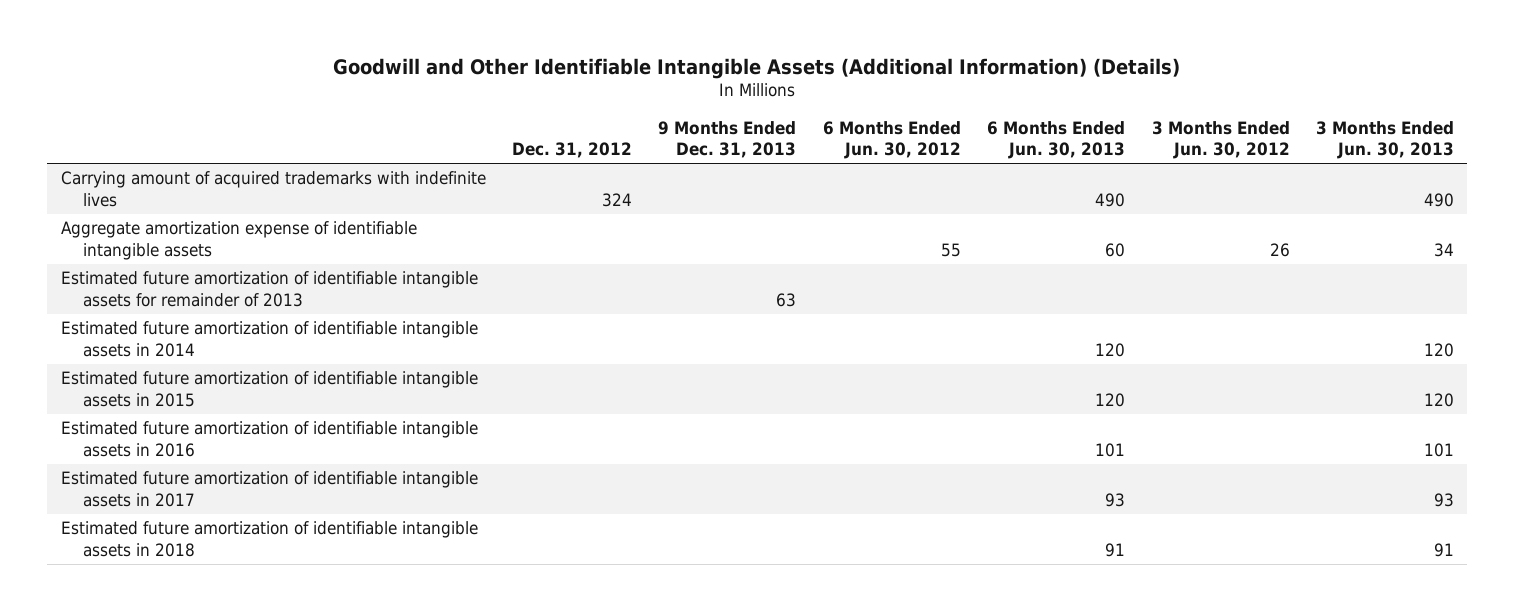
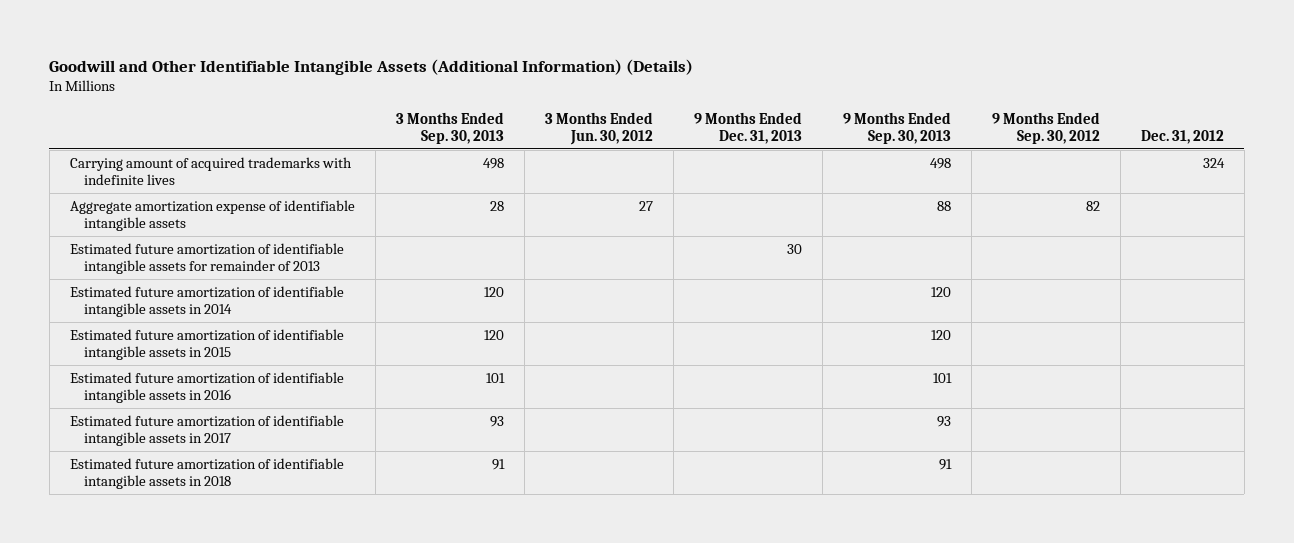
[822,120,961,160] 6 Months Ended Jun. 30, 2012 -> none
[987,120,1126,160] 6 Months Ended Jun. 30, 2013 -> none
[1316,120,1455,160] 3 Months Ended Jun. 30, 2013 -> none
none -> [395,111,504,144] 3 Months Ended Sep. 30, 2013
none -> [842,111,951,144] 9 Months Ended Sep. 30, 2013
none -> [991,111,1100,144] 9 Months Ended Sep. 30, 2012
[1269,243,1290,258] 26 -> [638,201,653,212] 27
[776,293,797,308] 63 -> [786,244,802,255] 30

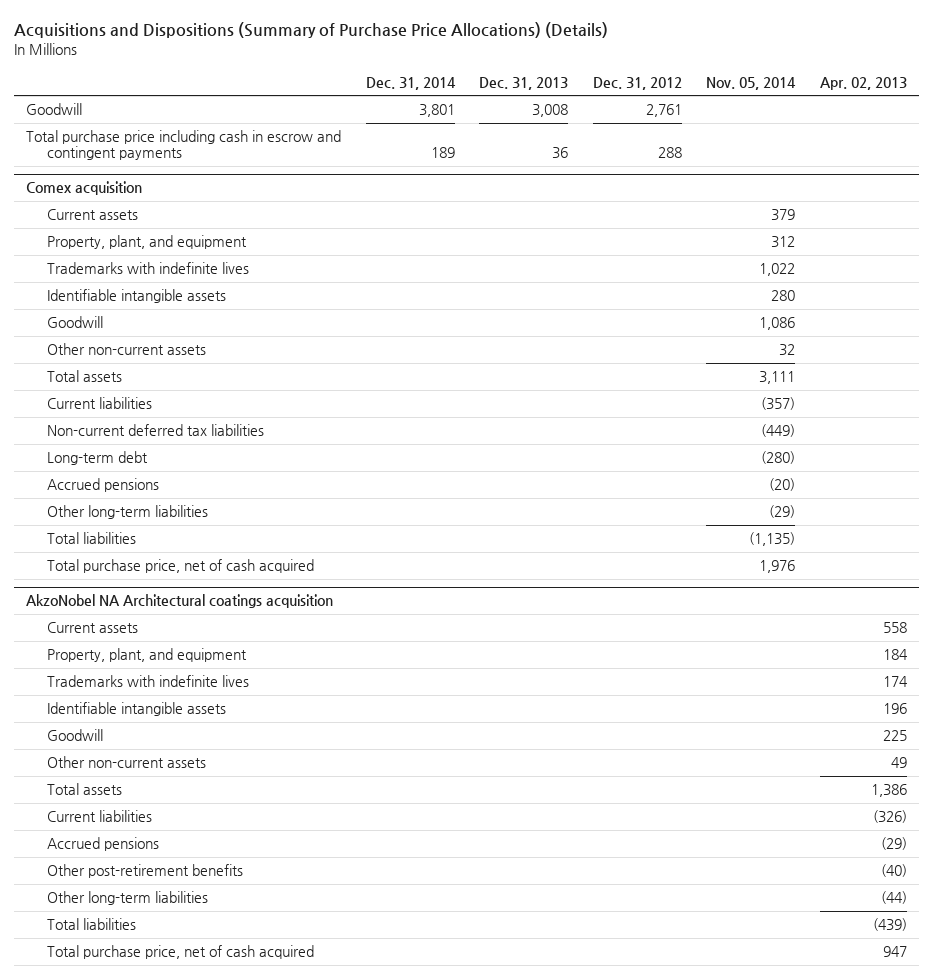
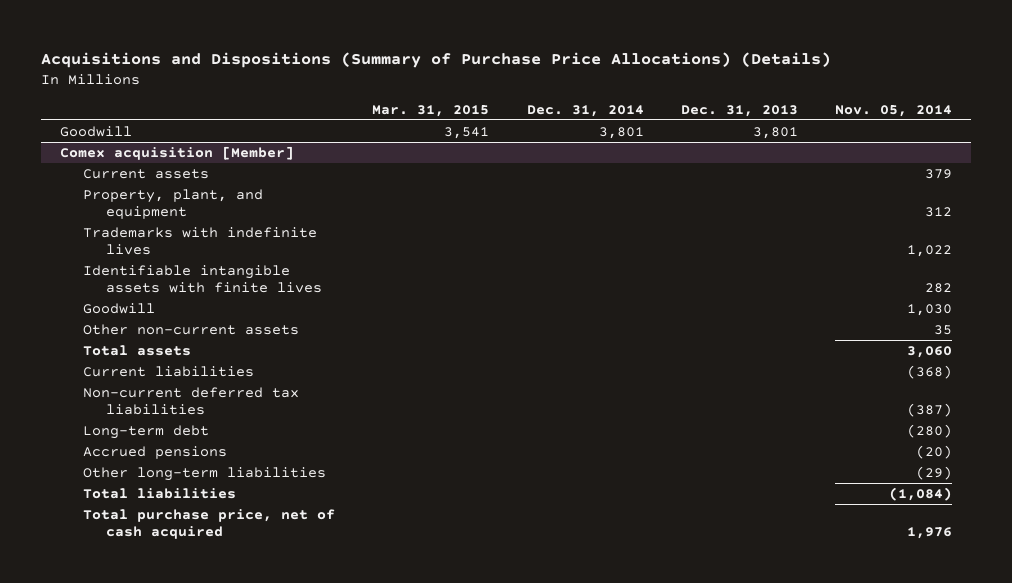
[592,76,682,90] Dec. 31, 2012 -> none
[820,76,908,90] Apr. 02, 2013 -> none
none -> [372,104,490,117] Mar. 31, 2015
[25,130,341,161] Total purchase price including cash in escrow and contingent payments -> none
[532,104,569,118] 3,008 -> [752,126,798,139] 3,801
[25,181,142,196] Comex acquisition -> [59,145,294,160] Comex acquisition [Member]
[46,289,226,304] Identifiable intangible assets -> [82,264,322,294] Identifiable intangible assets with finite lives
[771,290,796,302] 280 -> [925,283,953,294] 282
[759,317,796,331] 1,086 -> [907,303,953,316] 1,030
[779,344,796,357] 32 -> [934,324,953,335] 35
[759,371,796,385] 3,111 -> [907,345,953,358] 3,060
[761,397,796,411] (357) -> [907,364,953,379] (368)
[761,424,796,438] (449) -> [907,403,953,418] (387)
[749,532,796,547] (1,135) -> [889,486,953,501] (1,084)
[25,594,333,609] AkzoNobel NA Architectural coatings acquisition -> none
[46,622,138,634] Current assets -> none
[46,648,247,663] Property, plant, and equipment -> none
[46,675,249,688] Trademarks with indefinite lives -> none
[46,702,226,717] Identifiable intangible assets -> none
[46,729,103,742] Goodwill -> none
[46,756,206,769] Other non-current assets -> none
[46,783,122,796] Total assets -> none
[46,810,152,823] Current liabilities -> none
[46,837,159,852] Accrued pensions -> none
[46,864,243,879] Other post-retirement benefits -> none
[46,891,208,906] Other long-term liabilities -> none
[46,918,136,931] Total liabilities -> none
[46,945,314,960] Total purchase price, net of cash acquired -> none

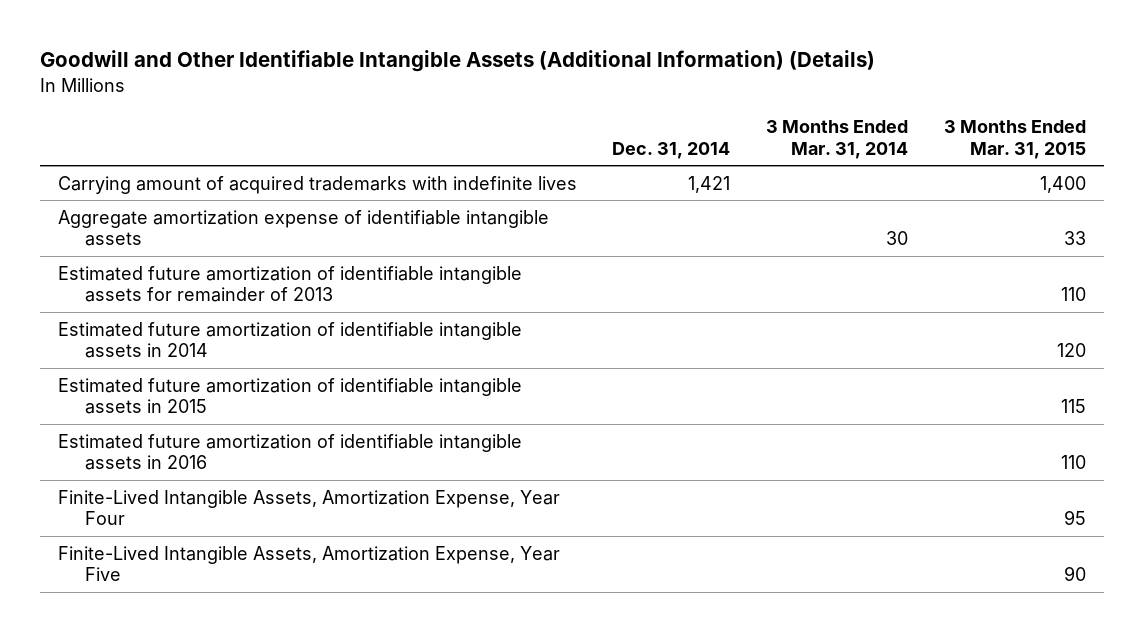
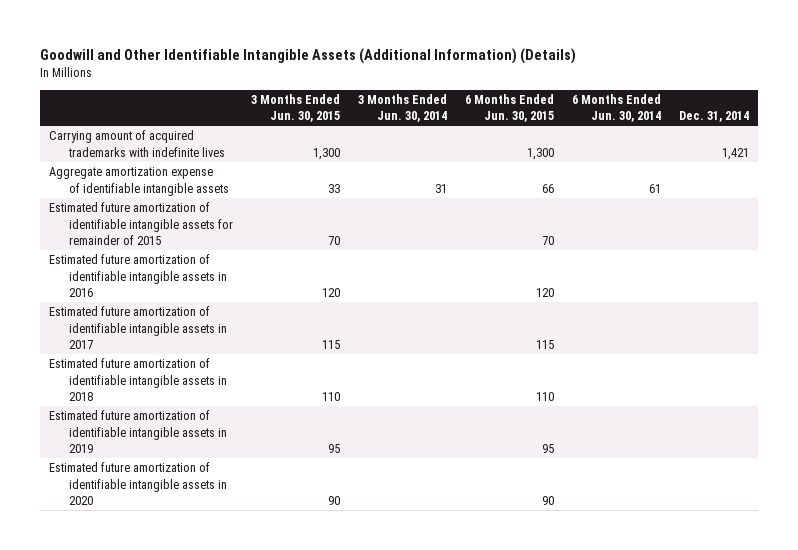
[766,120,909,159] 3 Months Ended Mar. 31, 2014 -> none
[944,120,1087,159] 3 Months Ended Mar. 31, 2015 -> none
none -> [250,93,340,123] 3 Months Ended Jun. 30, 2015
none -> [357,93,447,123] 3 Months Ended Jun. 30, 2014
none -> [464,93,554,123] 6 Months Ended Jun. 30, 2015
none -> [571,93,661,123] 6 Months Ended Jun. 30, 2014
[57,321,522,359] Estimated future amortization of identifiable intangible assets in 2014 -> none
[57,377,522,415] Estimated future amortization of identifiable intangible assets in 2015 -> none
[57,265,522,303] Estimated future amortization of identifiable intangible assets for remainder of 2013 -> [49,202,233,245] Estimated future amortization of identifiable intangible assets for remainder of 2015
none -> [49,306,227,349] Estimated future amortization of identifiable intangible assets in 2017
none -> [49,358,227,401] Estimated future amortization of identifiable intangible assets in 2018
[57,489,560,526] Finite-Lived Intangible Assets, Amortization Expense, Year Four -> [49,410,227,453] Estimated future amortization of identifiable intangible assets in 2019
[57,545,560,582] Finite-Lived Intangible Assets, Amortization Expense, Year Five -> [49,462,227,505] Estimated future amortization of identifiable intangible assets in 2020

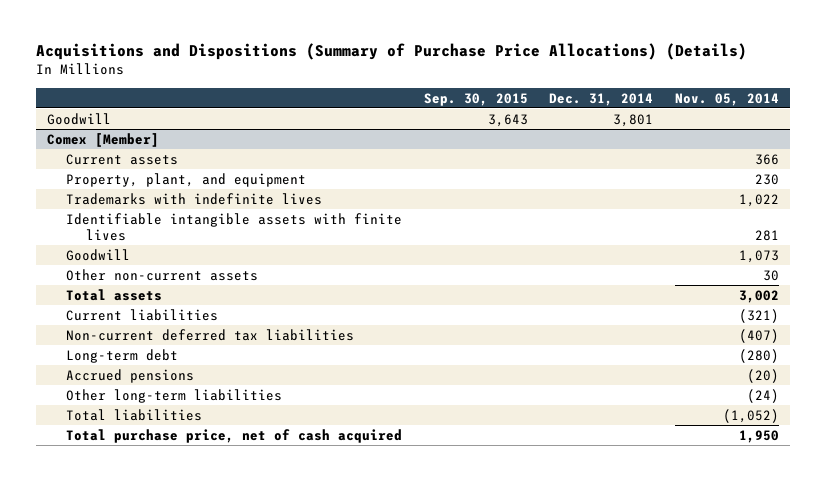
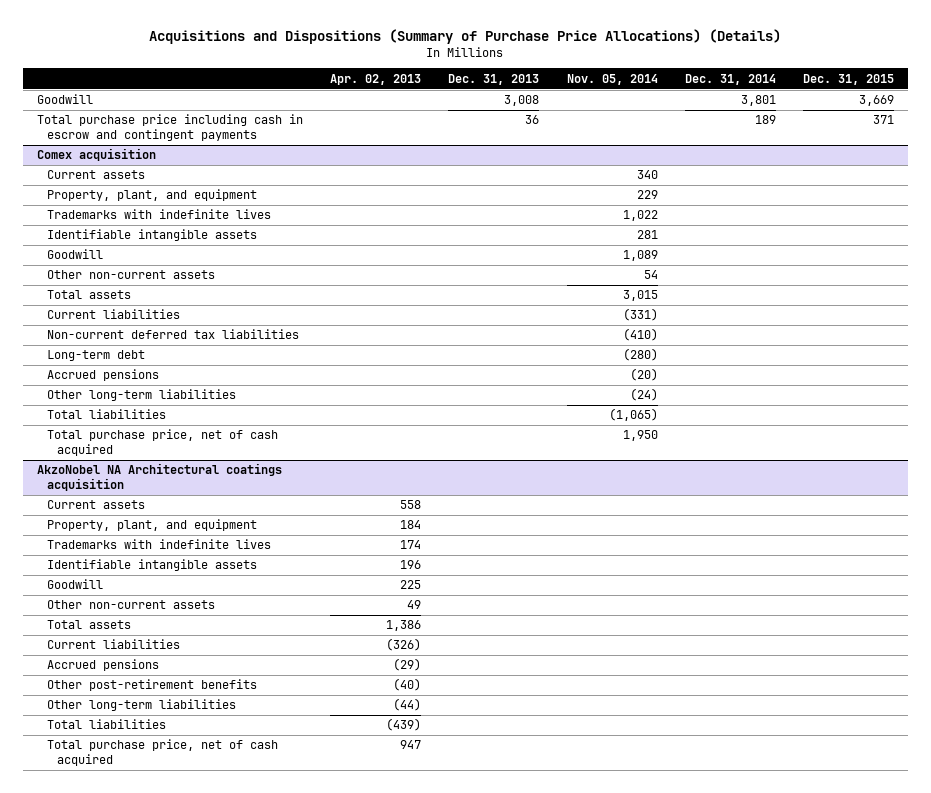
[423,92,528,106] Sep. 30, 2015 -> none
none -> [330,73,422,85] Apr. 02, 2013
none -> [448,73,540,85] Dec. 31, 2013
none -> [803,73,895,85] Dec. 31, 2015
none -> [36,114,303,142] Total purchase price including cash in escrow and contingent payments
[46,132,159,147] Comex [Member] -> [36,148,156,162] Comex acquisition
[754,153,779,165] 366 -> [636,170,658,180] 340
[754,173,779,185] 230 -> [636,190,658,200] 229
[66,212,403,241] Identifiable intangible assets with finite lives -> [47,229,258,242] Identifiable intangible assets
[738,249,779,263] 1,073 -> [622,250,658,262] 1,089
[762,269,779,281] 30 -> [643,270,658,280] 54
[738,289,779,303] 3,002 -> [622,290,658,302] 3,015
[738,308,779,323] (321) -> [622,308,658,322] (331)
[738,328,779,343] (407) -> [622,328,658,342] (410)
[722,408,779,423] (1,052) -> [608,408,658,422] (1,065)
none -> [36,463,282,492] AkzoNobel NA Architectural coatings acquisition
none -> [47,500,146,510] Current assets
none -> [47,519,258,532] Property, plant, and equipment
none -> [47,539,272,550] Trademarks with indefinite lives
none -> [47,559,258,572] Identifiable intangible assets
none -> [47,579,104,590] Goodwill
none -> [47,600,216,610] Other non-current assets
none -> [47,620,132,630] Total assets
none -> [47,639,181,650] Current liabilities
none -> [47,659,160,672] Accrued pensions
none -> [47,679,258,692] Other post-retirement benefits
none -> [47,699,237,712] Other long-term liabilities
none -> [47,719,167,730] Total liabilities
none -> [47,739,279,767] Total purchase price, net of cash acquired

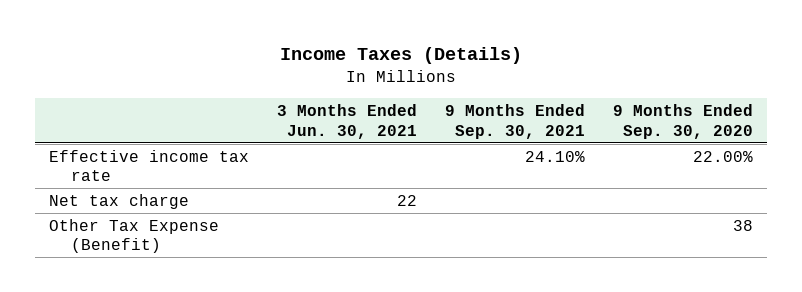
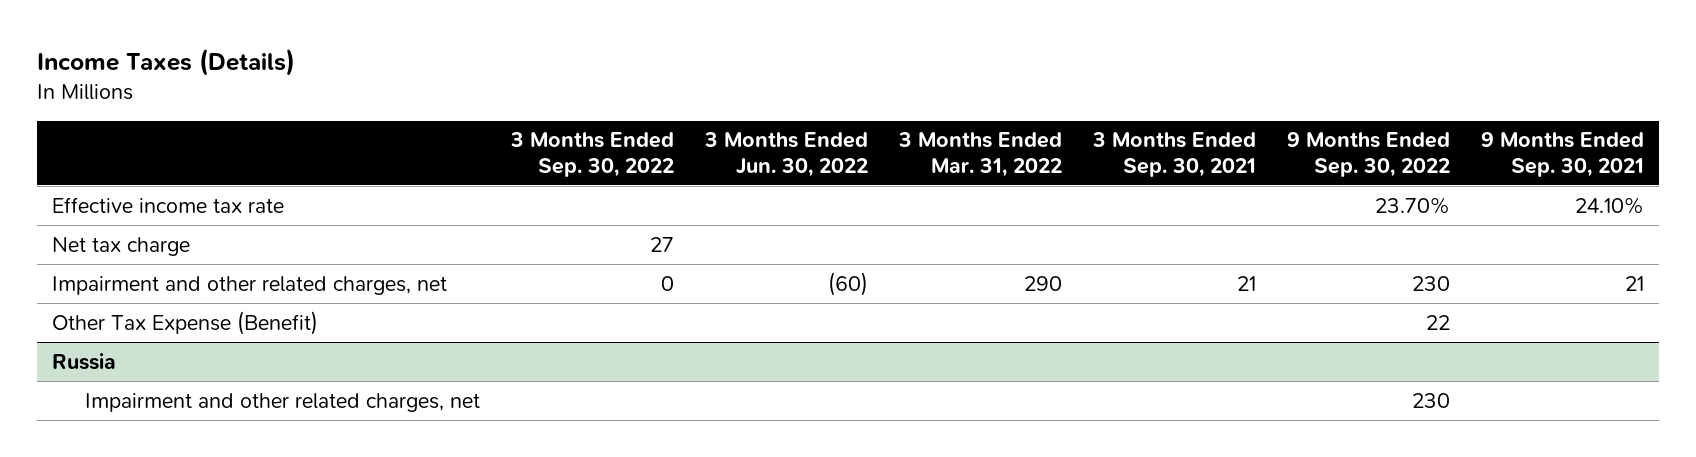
[277,104,418,139] 3 Months Ended Jun. 30, 2021 -> none
[613,104,754,139] 9 Months Ended Sep. 30, 2020 -> none
none -> [510,132,675,177] 3 Months Ended Sep. 30, 2022
none -> [704,132,869,177] 3 Months Ended Jun. 30, 2022
none -> [898,132,1063,177] 3 Months Ended Mar. 31, 2022
none -> [1092,132,1257,177] 3 Months Ended Sep. 30, 2021
none -> [1287,132,1451,177] 9 Months Ended Sep. 30, 2022
none -> [52,275,448,295] Impairment and other related charges, net
none -> [52,352,117,370] Russia
none -> [85,392,481,412] Impairment and other related charges, net

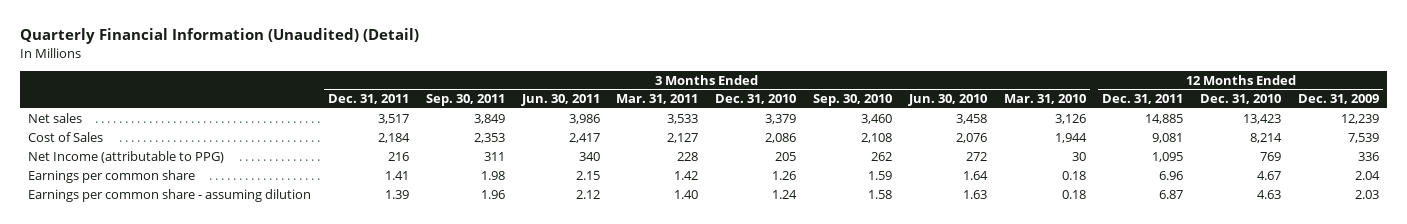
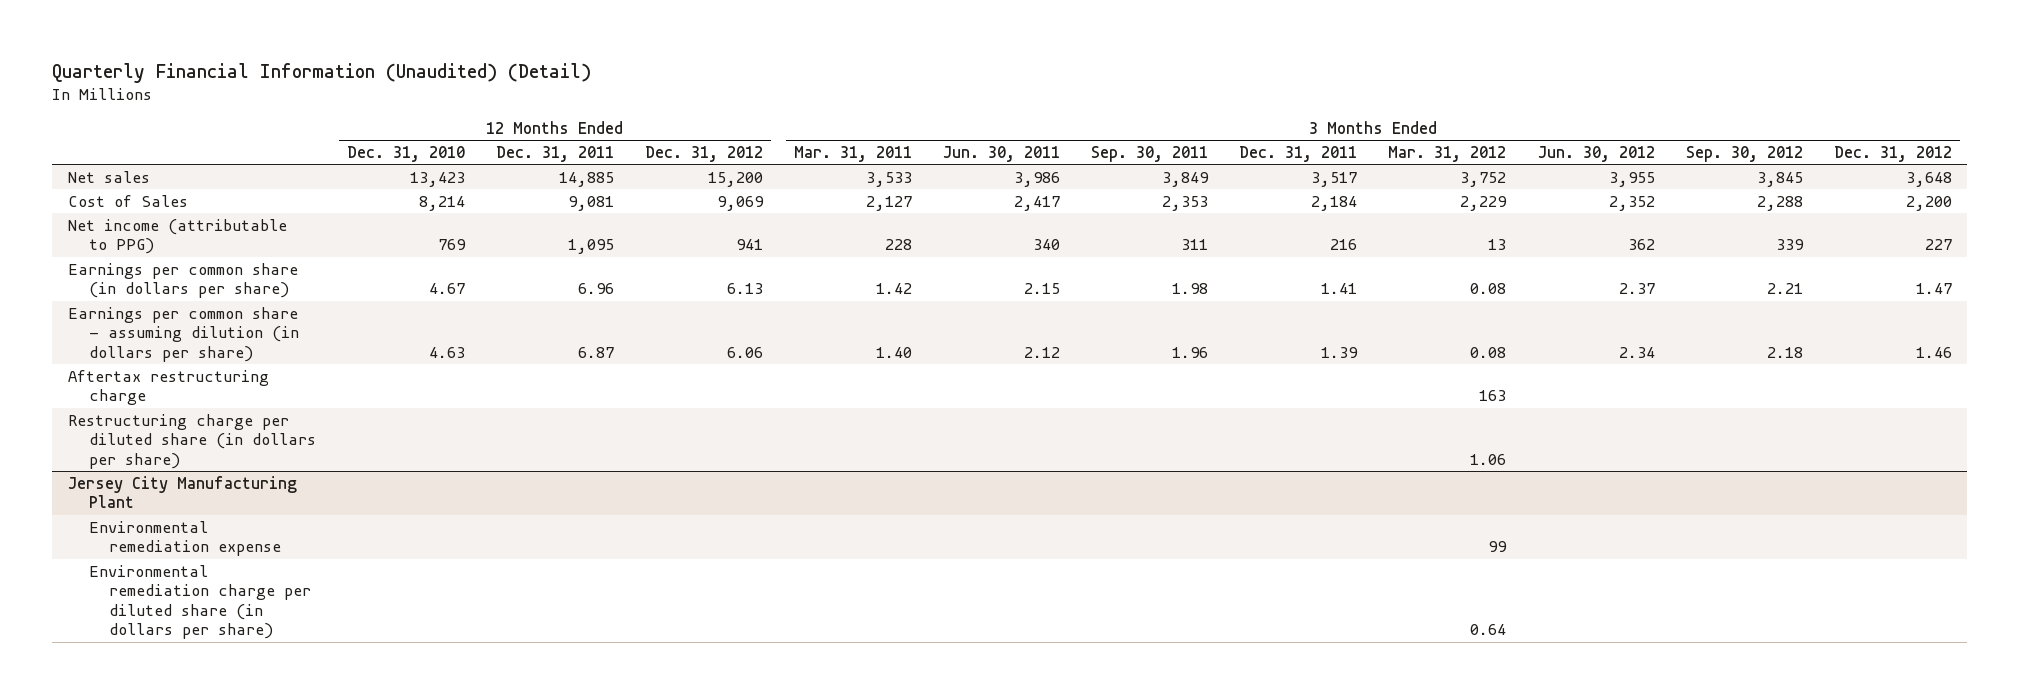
[715,94,797,105] Dec. 31, 2010 -> none
[812,94,892,107] Sep. 30, 2010 -> none
[907,94,987,107] Jun. 30, 2010 -> none
[1003,94,1086,105] Mar. 31, 2010 -> none
[1298,94,1380,105] Dec. 31, 2009 -> none
none -> [644,145,763,162] Dec. 31, 2012
none -> [1388,145,1507,162] Mar. 31, 2012
none -> [1537,145,1655,162] Jun. 30, 2012
none -> [1685,145,1803,162] Sep. 30, 2012
none -> [1833,145,1952,162] Dec. 31, 2012
[28,150,225,163] Net Income (attributable to PPG) -> [67,218,287,255] Net income (attributable to PPG)
[28,169,196,183] Earnings per common share -> [67,262,298,299] Earnings per common share (in dollars per share)
[28,188,312,202] Earnings per common share - assuming dilution -> [67,306,299,362] Earnings per common share - assuming dilution (in dollars per share)
none -> [67,369,269,406] Aftertax restructuring charge
none -> [67,413,316,469] Restructuring charge per diluted share (in dollars per share)
none -> [67,475,297,509] Jersey City Manufacturing Plant
none -> [88,520,282,557] Environmental remediation expense
none -> [88,564,312,640] Environmental remediation charge per diluted share (in dollars per share)

